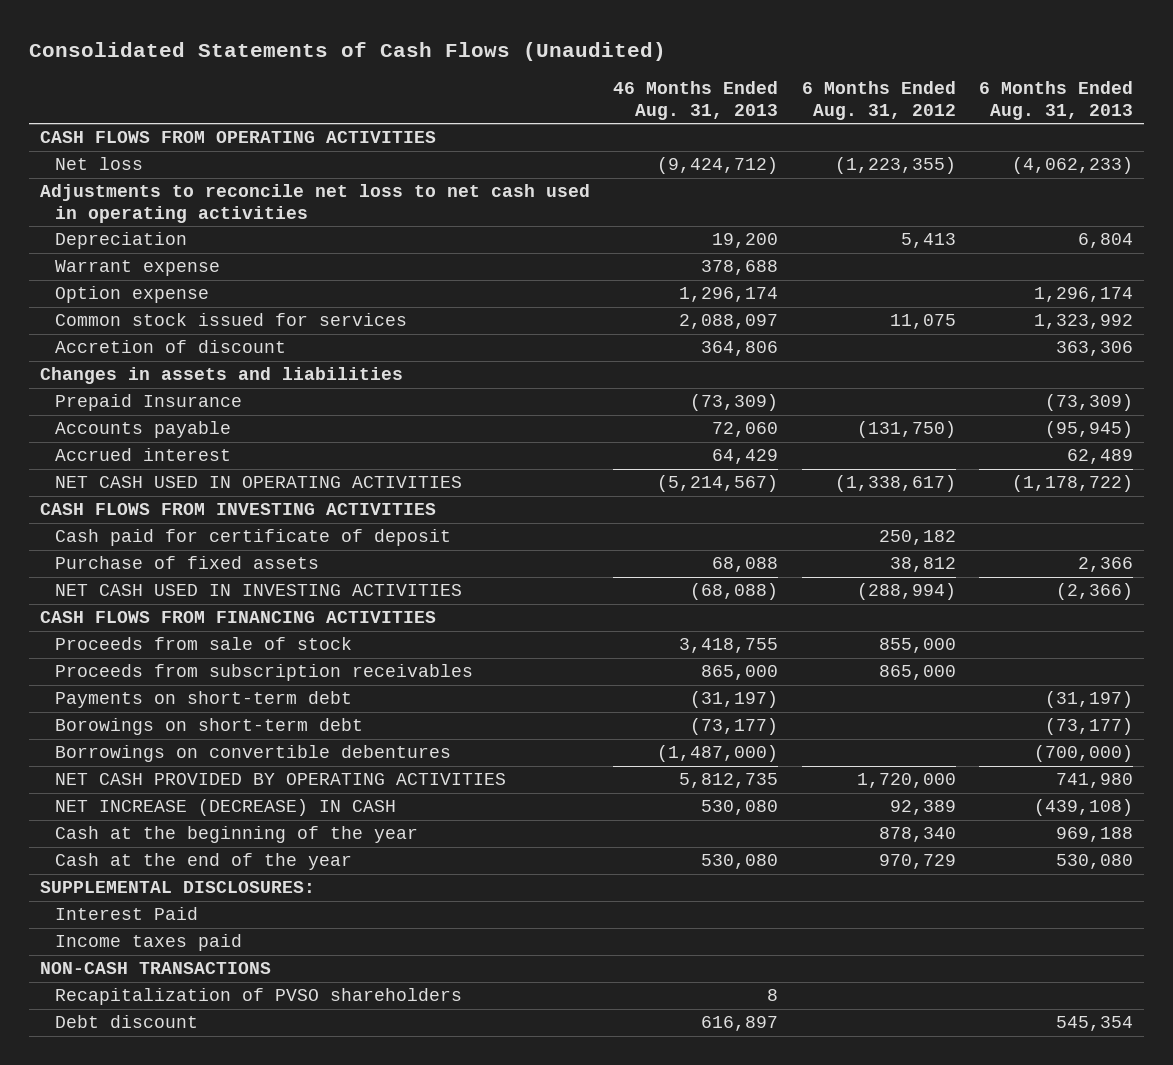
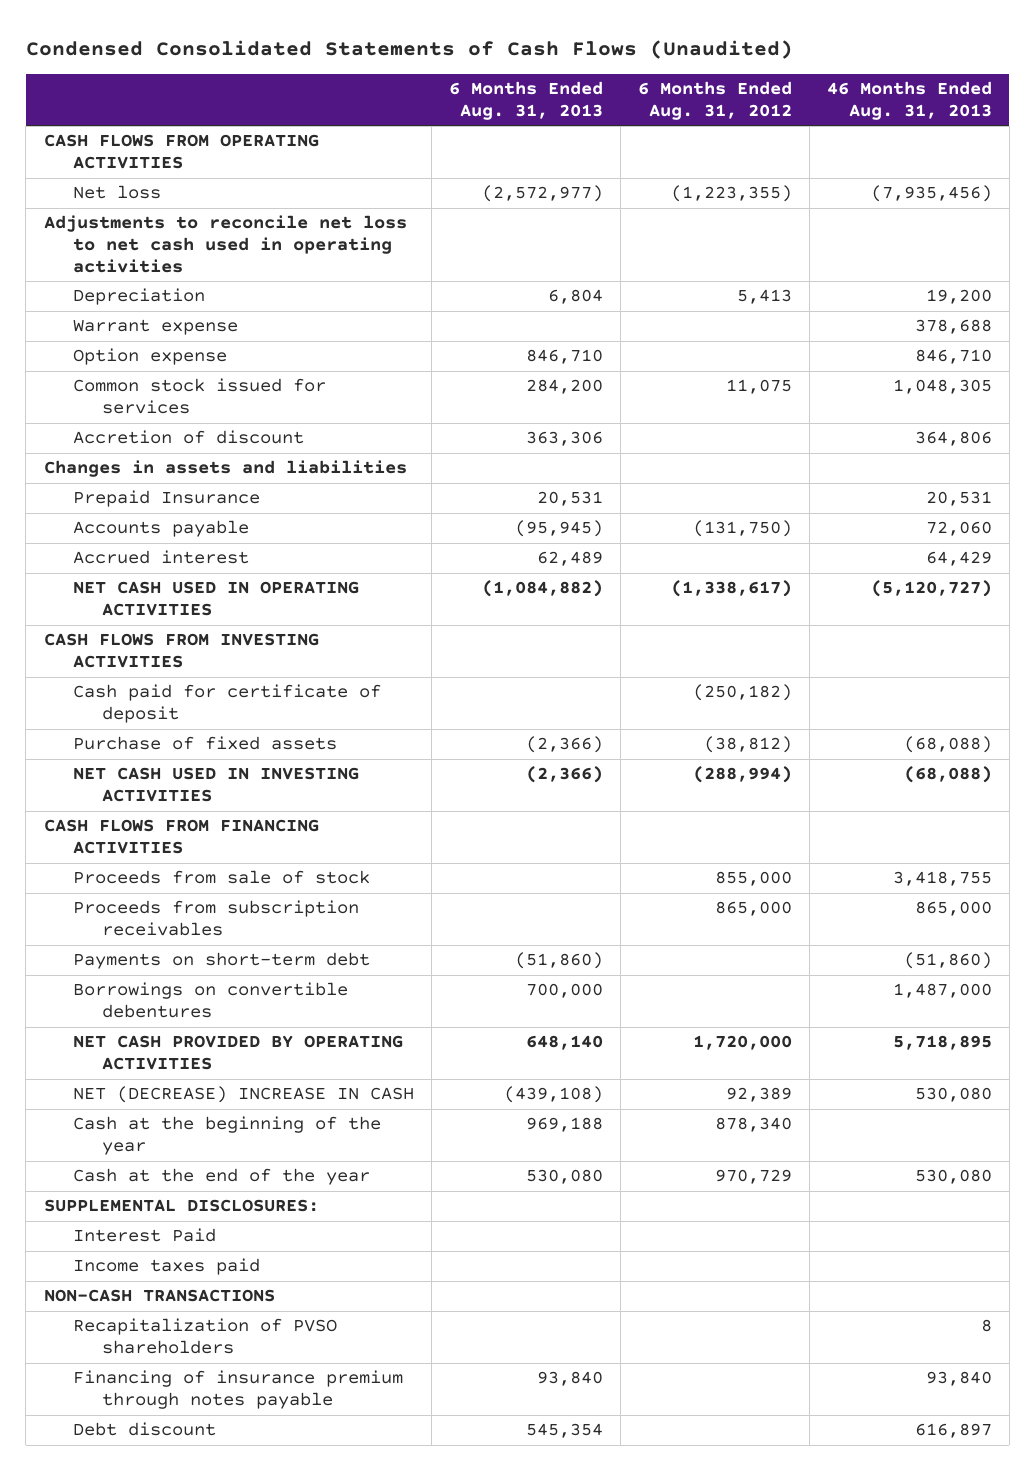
[28,41,666,61] Consolidated Statements of Cash Flows (Unaudited) -> [25,40,793,60] Condensed Consolidated Statements of Cash Flows (Unaudited)
[657,157,779,175] (9,424,712) -> [870,185,992,203] (7,935,456)
[1011,157,1133,175] (4,062,233) -> [481,185,603,203] (2,572,977)
[679,287,779,303] 1,296,174 -> [914,349,992,365] 846,710
[1033,287,1133,303] 1,296,174 -> [525,349,603,365] 846,710
[679,314,779,330] 2,088,097 -> [892,379,992,395] 1,048,305
[1033,314,1133,330] 1,323,992 -> [525,379,603,395] 284,200
[690,394,779,412] (73,309) -> [925,491,992,507] 20,531
[1044,394,1133,412] (73,309) -> [536,491,603,507] 20,531
[657,475,779,493] (5,214,567) -> [870,580,992,598] (5,120,727)
[1011,475,1133,493] (1,178,722) -> [481,580,603,598] (1,084,882)
[878,530,956,546] 250,182 -> [692,684,792,702] (250,182)
[712,557,779,573] 68,088 -> [903,736,992,754] (68,088)
[889,557,956,573] 38,812 -> [703,736,792,754] (38,812)
[1077,557,1133,573] 2,366 -> [525,736,603,754] (2,366)
[55,718,364,736] Borowings on short-term debt -> none
[690,691,779,709] (31,197) -> [903,952,992,970] (51,860)
[1044,691,1133,709] (31,197) -> [514,952,603,970] (51,860)
[657,745,779,763] (1,487,000) -> [892,983,992,999] 1,487,000
[1033,745,1133,763] (700,000) -> [525,983,603,999] 700,000
[679,773,779,789] 5,812,735 -> [892,1035,992,1051] 5,718,895
[1055,773,1133,789] 741,980 -> [525,1035,603,1051] 648,140
[55,799,397,817] NET INCREASE (DECREASE) IN CASH -> [72,1086,414,1104] NET (DECREASE) INCREASE IN CASH
none -> [72,1370,403,1410] Financing of insurance premium through notes payable

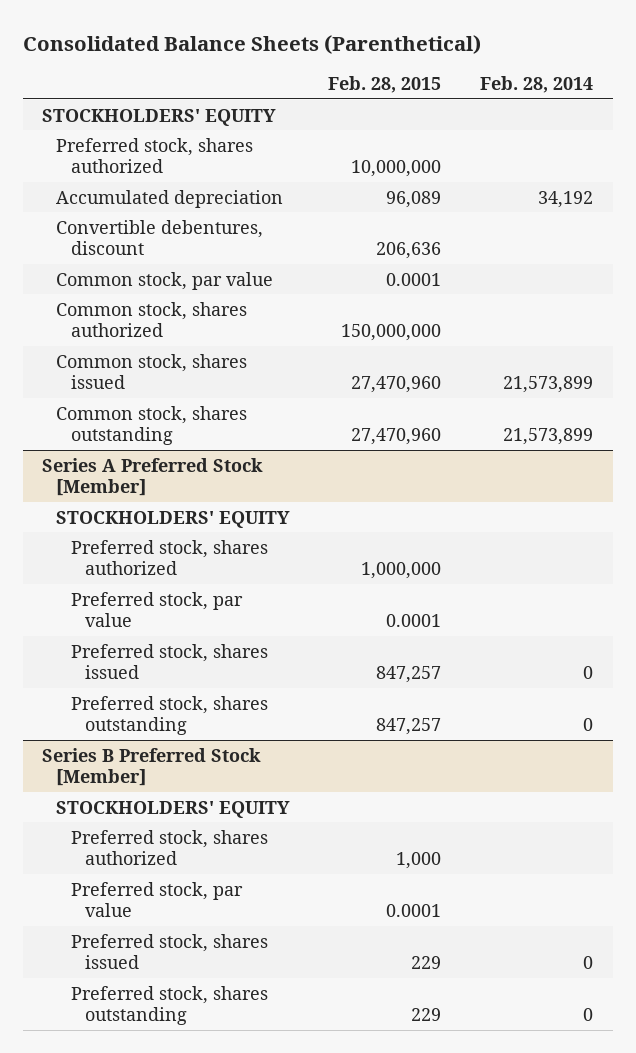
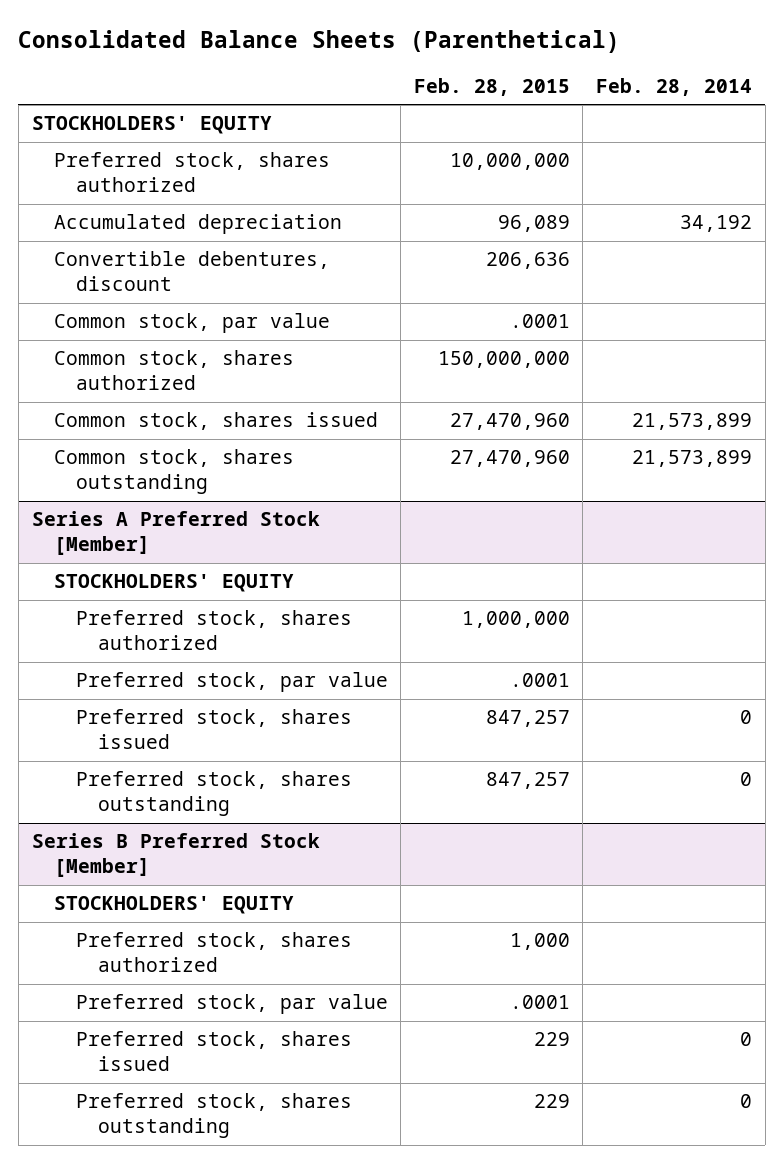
[386,272,442,286] 0.0001 -> [509,314,570,329] .0001
[386,614,442,628] 0.0001 -> [509,673,570,688] .0001
[386,904,442,918] 0.0001 -> [509,995,570,1010] .0001

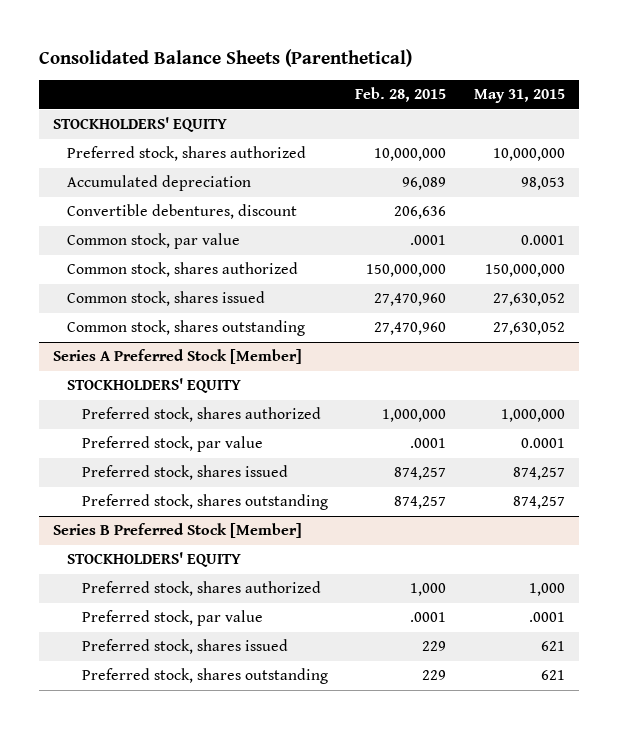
[595,78,752,97] Feb. 28, 2014 -> none
none -> [473,89,565,104] May 31, 2015
[485,710,570,728] 847,257 -> [394,467,447,481] 874,257
[485,772,570,790] 847,257 -> [394,496,447,510] 874,257

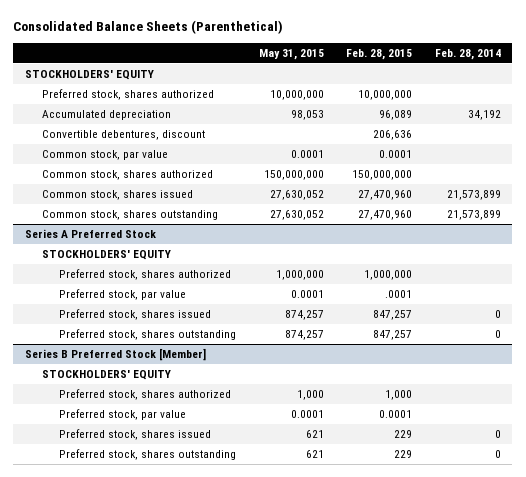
none -> [435,49,502,61] Feb. 28, 2014
[410,235,447,246] .0001 -> [379,150,413,159] 0.0001
[52,349,302,365] Series A Preferred Stock [Member] -> [24,229,156,239] Series A Preferred Stock
[394,467,447,481] 874,257 -> [373,310,413,321] 847,257
[394,496,447,510] 874,257 -> [373,330,413,341] 847,257
[410,612,447,623] .0001 -> [379,410,413,419] 0.0001
[528,612,565,623] .0001 -> [290,410,324,419] 0.0001

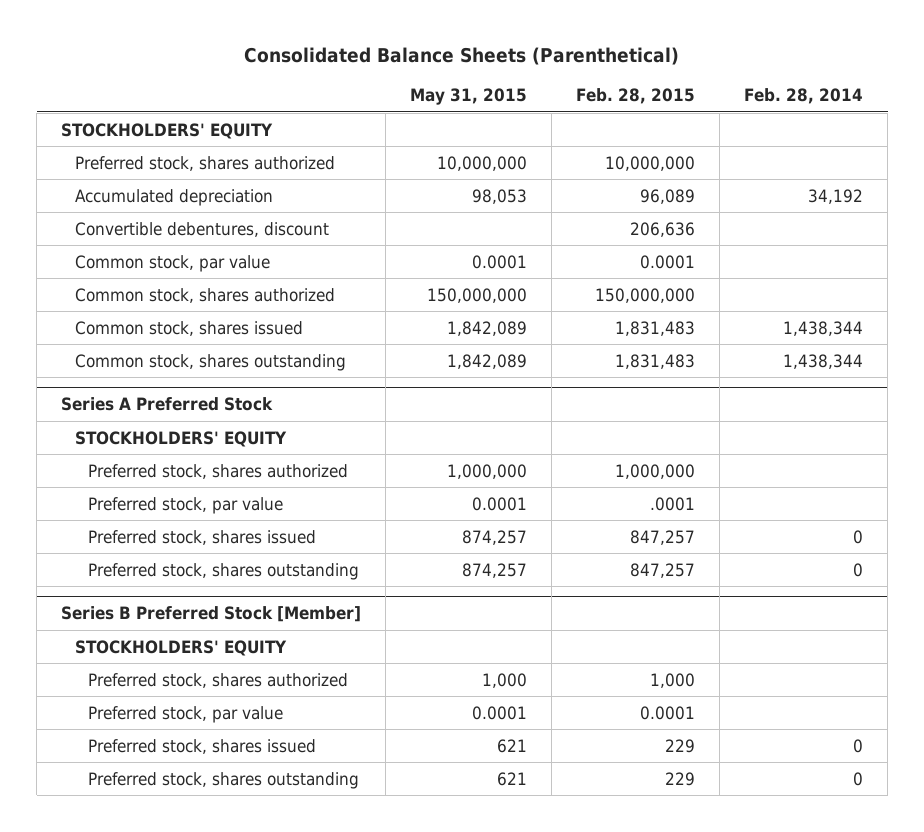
[269,190,324,201] 27,630,052 -> [447,320,528,336] 1,842,089
[358,190,413,201] 27,470,960 -> [615,320,696,336] 1,831,483
[447,190,502,201] 21,573,899 -> [783,320,864,336] 1,438,344
[269,210,324,221] 27,630,052 -> [447,353,528,369] 1,842,089
[358,210,413,221] 27,470,960 -> [615,353,696,369] 1,831,483
[447,210,502,221] 21,573,899 -> [783,353,864,369] 1,438,344

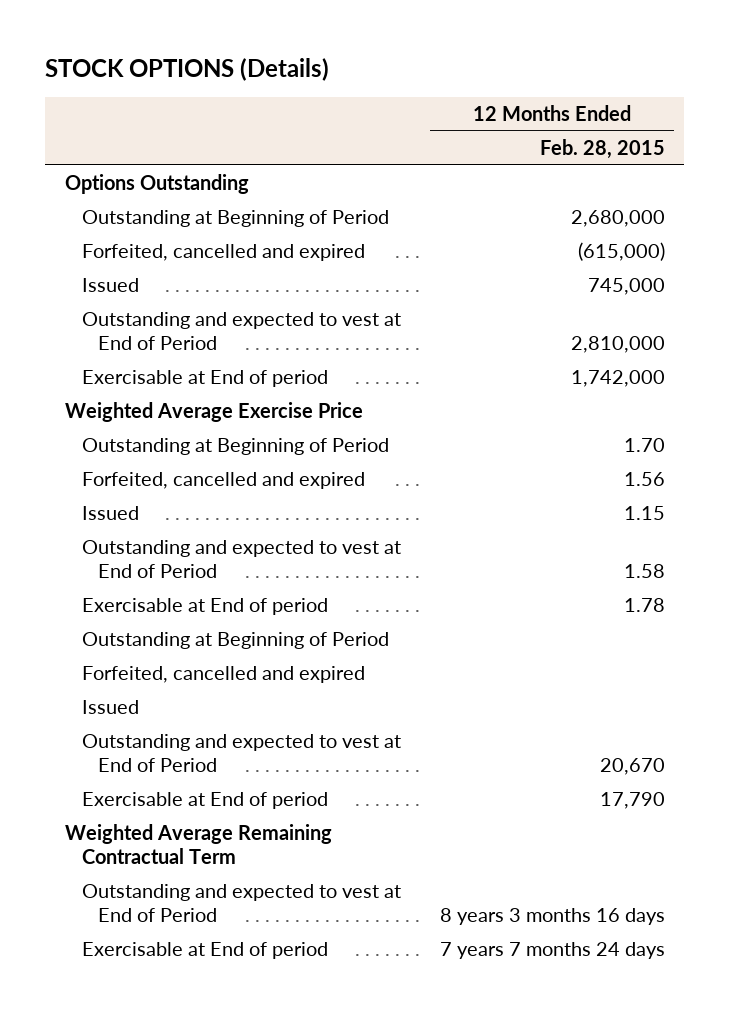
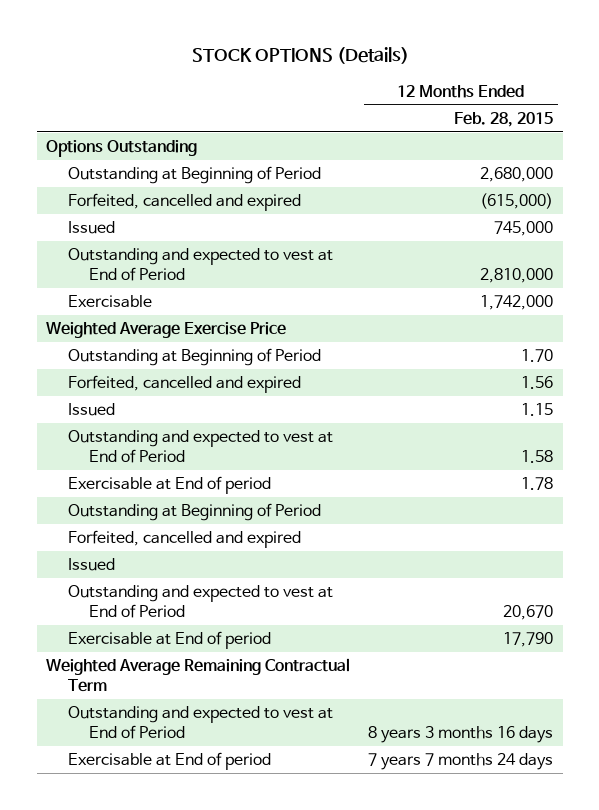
[81,370,328,388] Exercisable at End of period -> [67,295,152,309] Exercisable

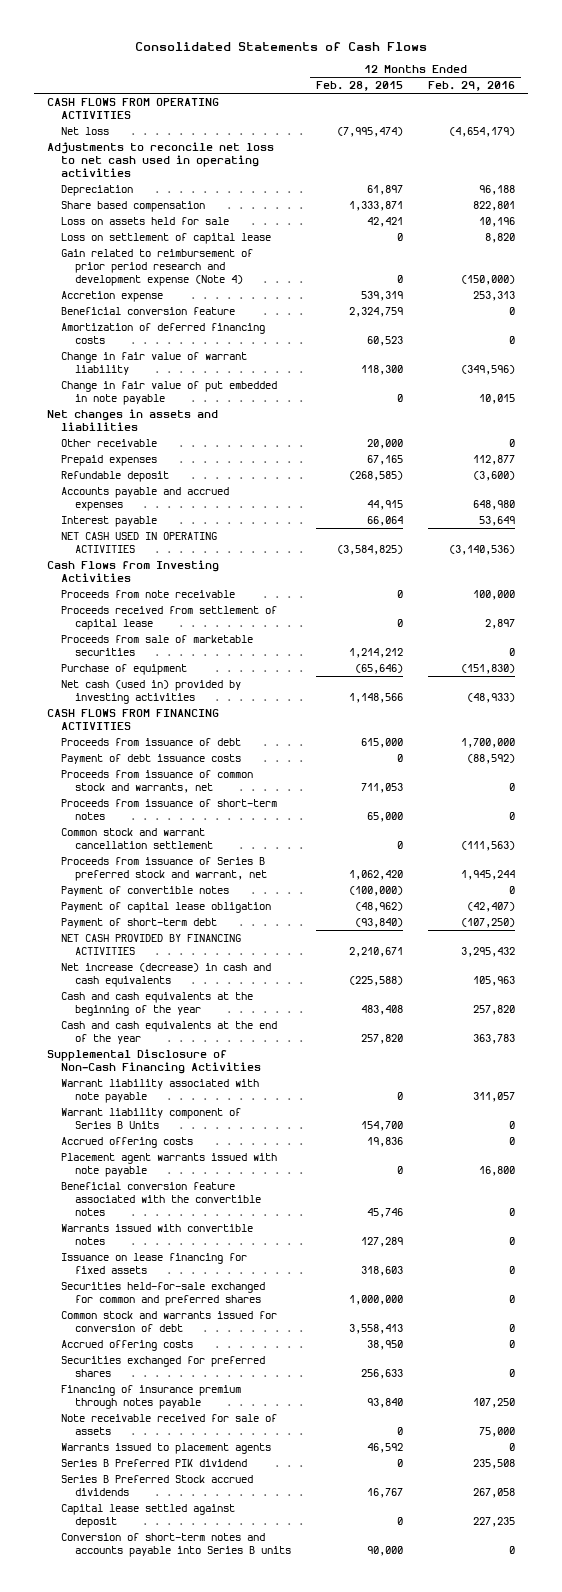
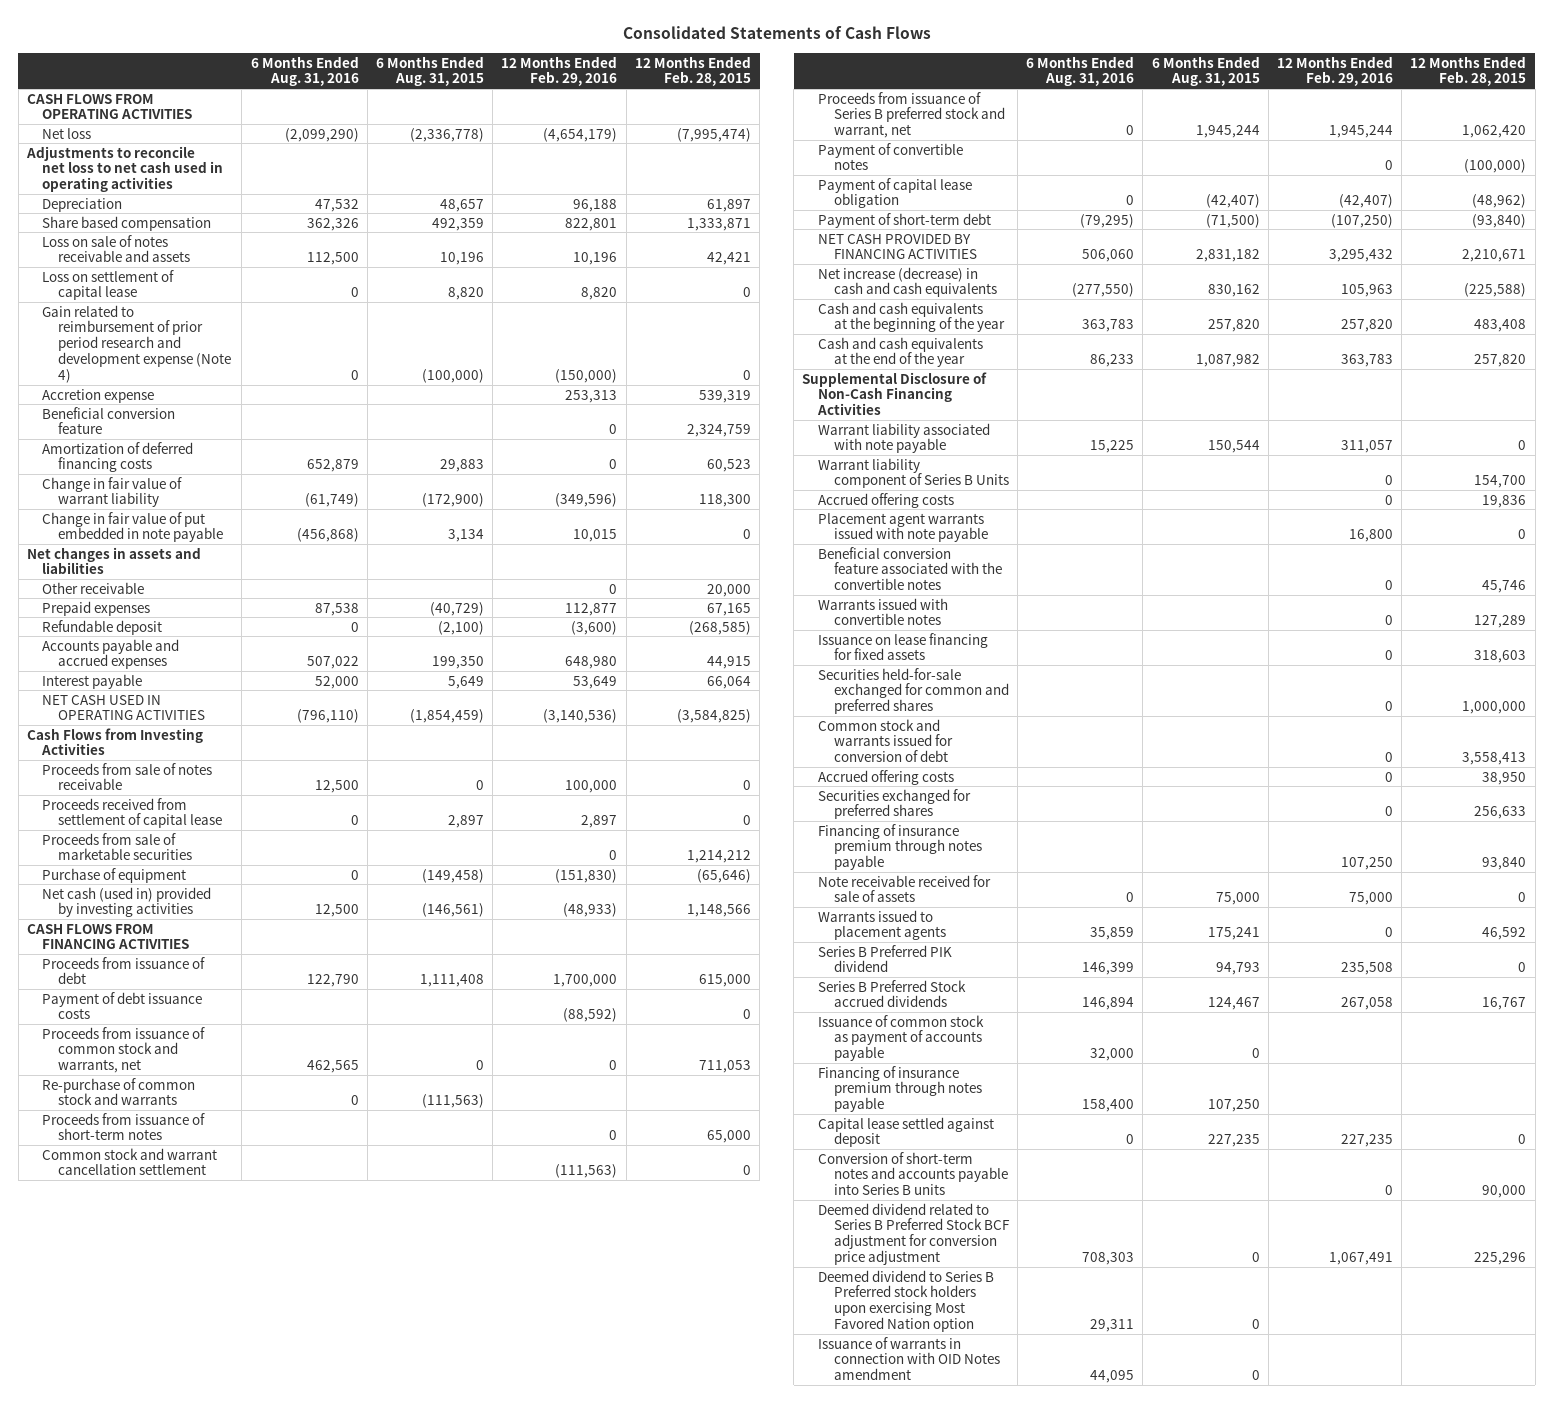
none -> [250,55,359,87] 6 Months Ended Aug. 31, 2016
none -> [375,55,484,87] 6 Months Ended Aug. 31, 2015
[61,217,230,226] Loss on assets held for sale -> [42,234,191,263] Loss on sale of notes receivable and assets
[61,590,236,599] Proceeds from note receivable -> [42,762,213,791] Proceeds from sale of notes receivable
none -> [42,1077,196,1106] Re-purchase of common stock and warrants
none -> [818,1014,985,1062] Issuance of common stock as payment of accounts payable
none -> [818,1065,982,1113] Financing of insurance premium through notes payable
none -> [818,1202,1010,1266] Deemed dividend related to Series B Preferred Stock BCF adjustment for conversion price adjustment
none -> [818,1269,995,1333] Deemed dividend to Series B Preferred stock holders upon exercising Most Favored Nation option
none -> [818,1336,1000,1381] Issuance of warrants in connection with OID Notes amendment

